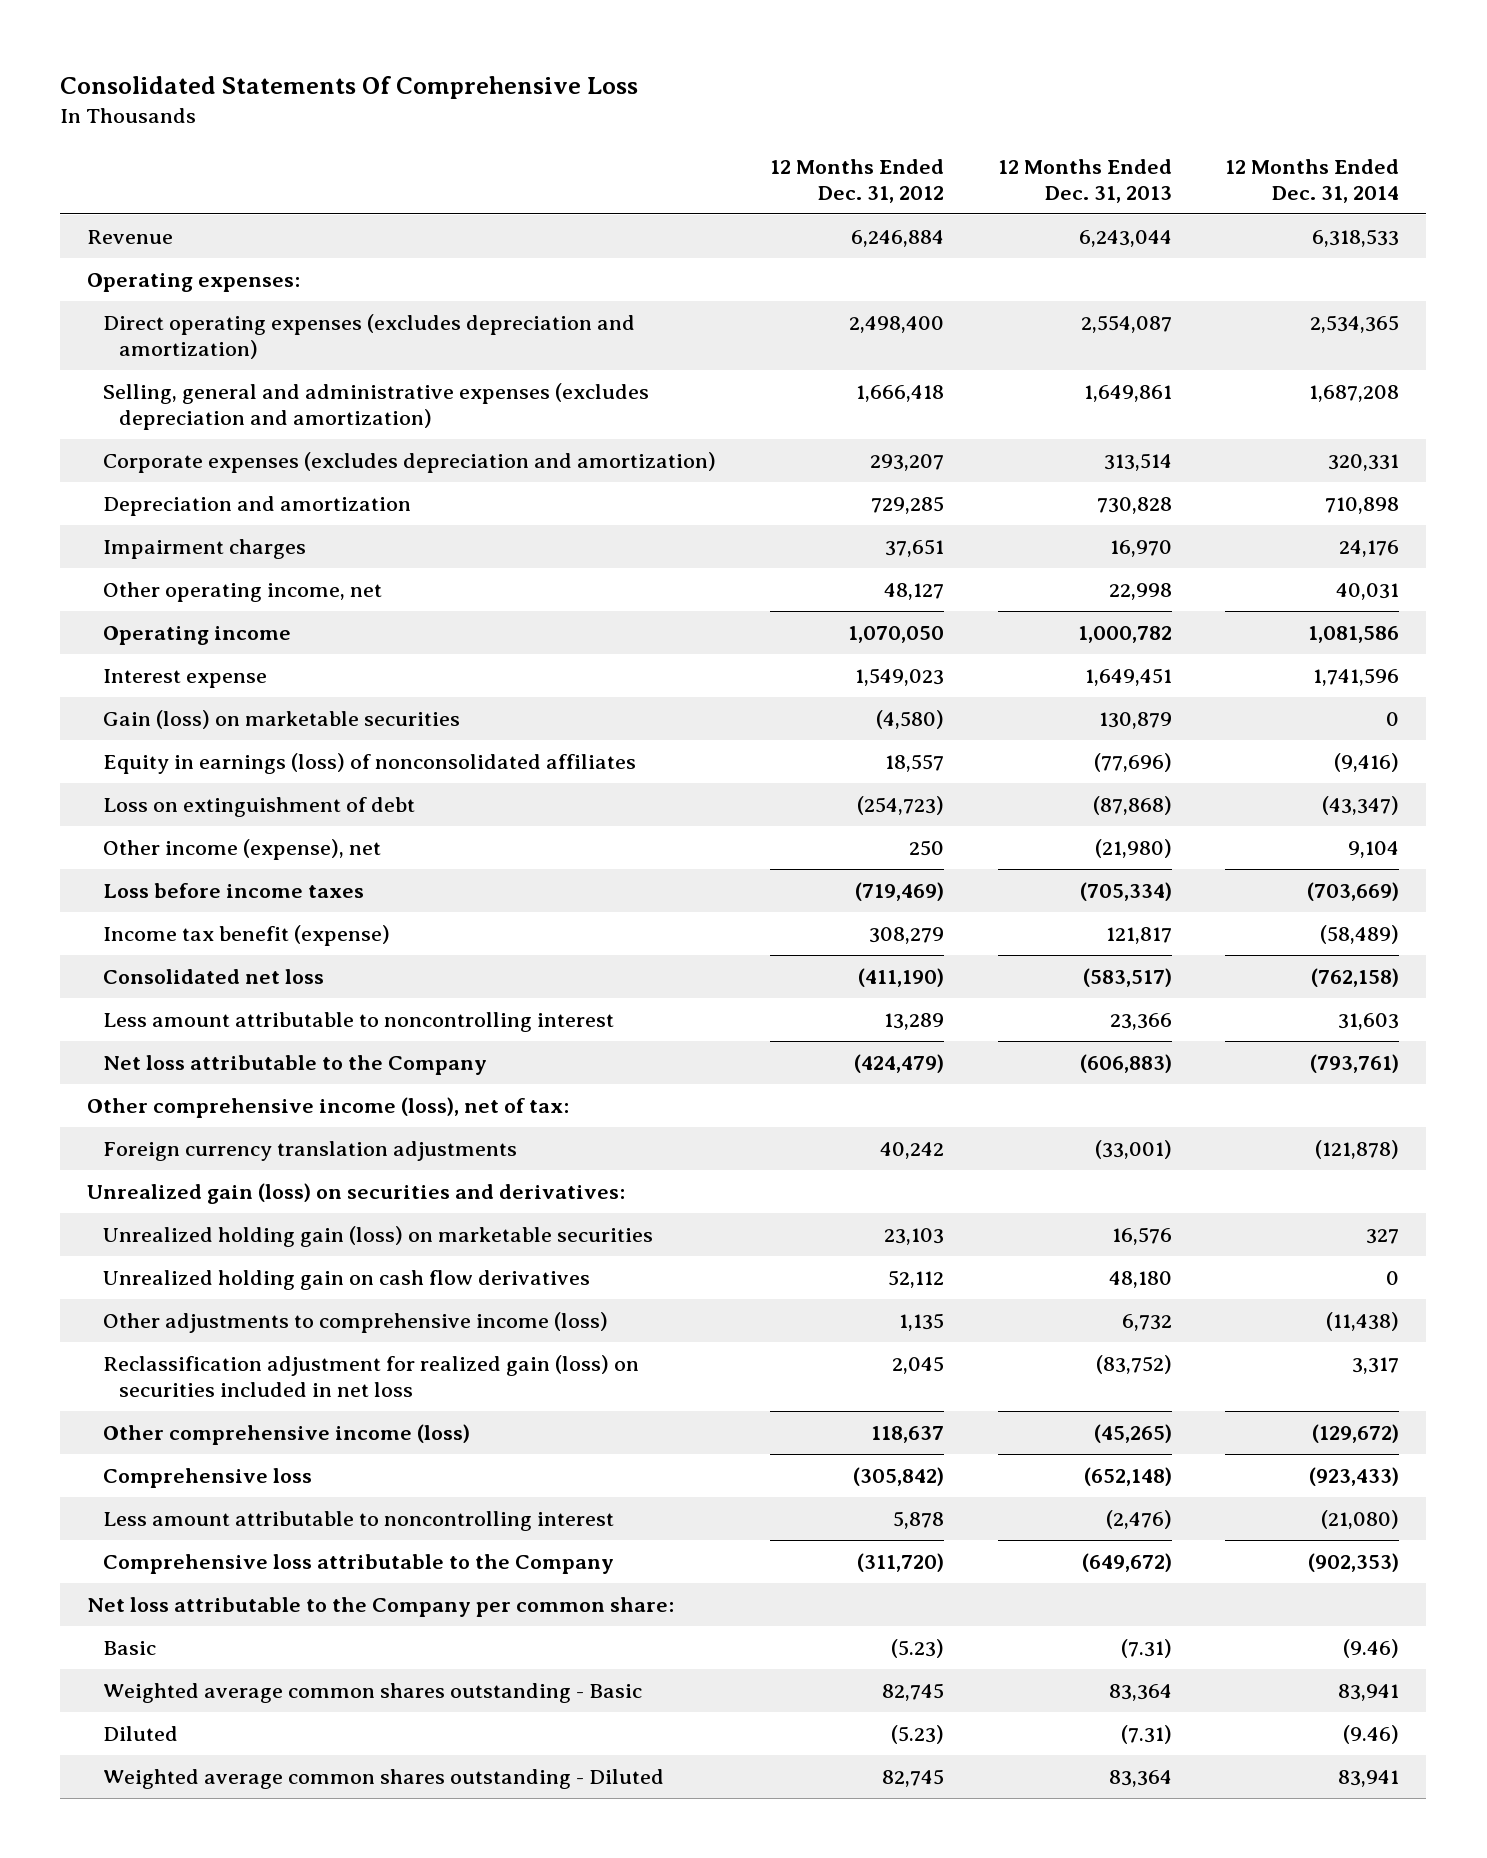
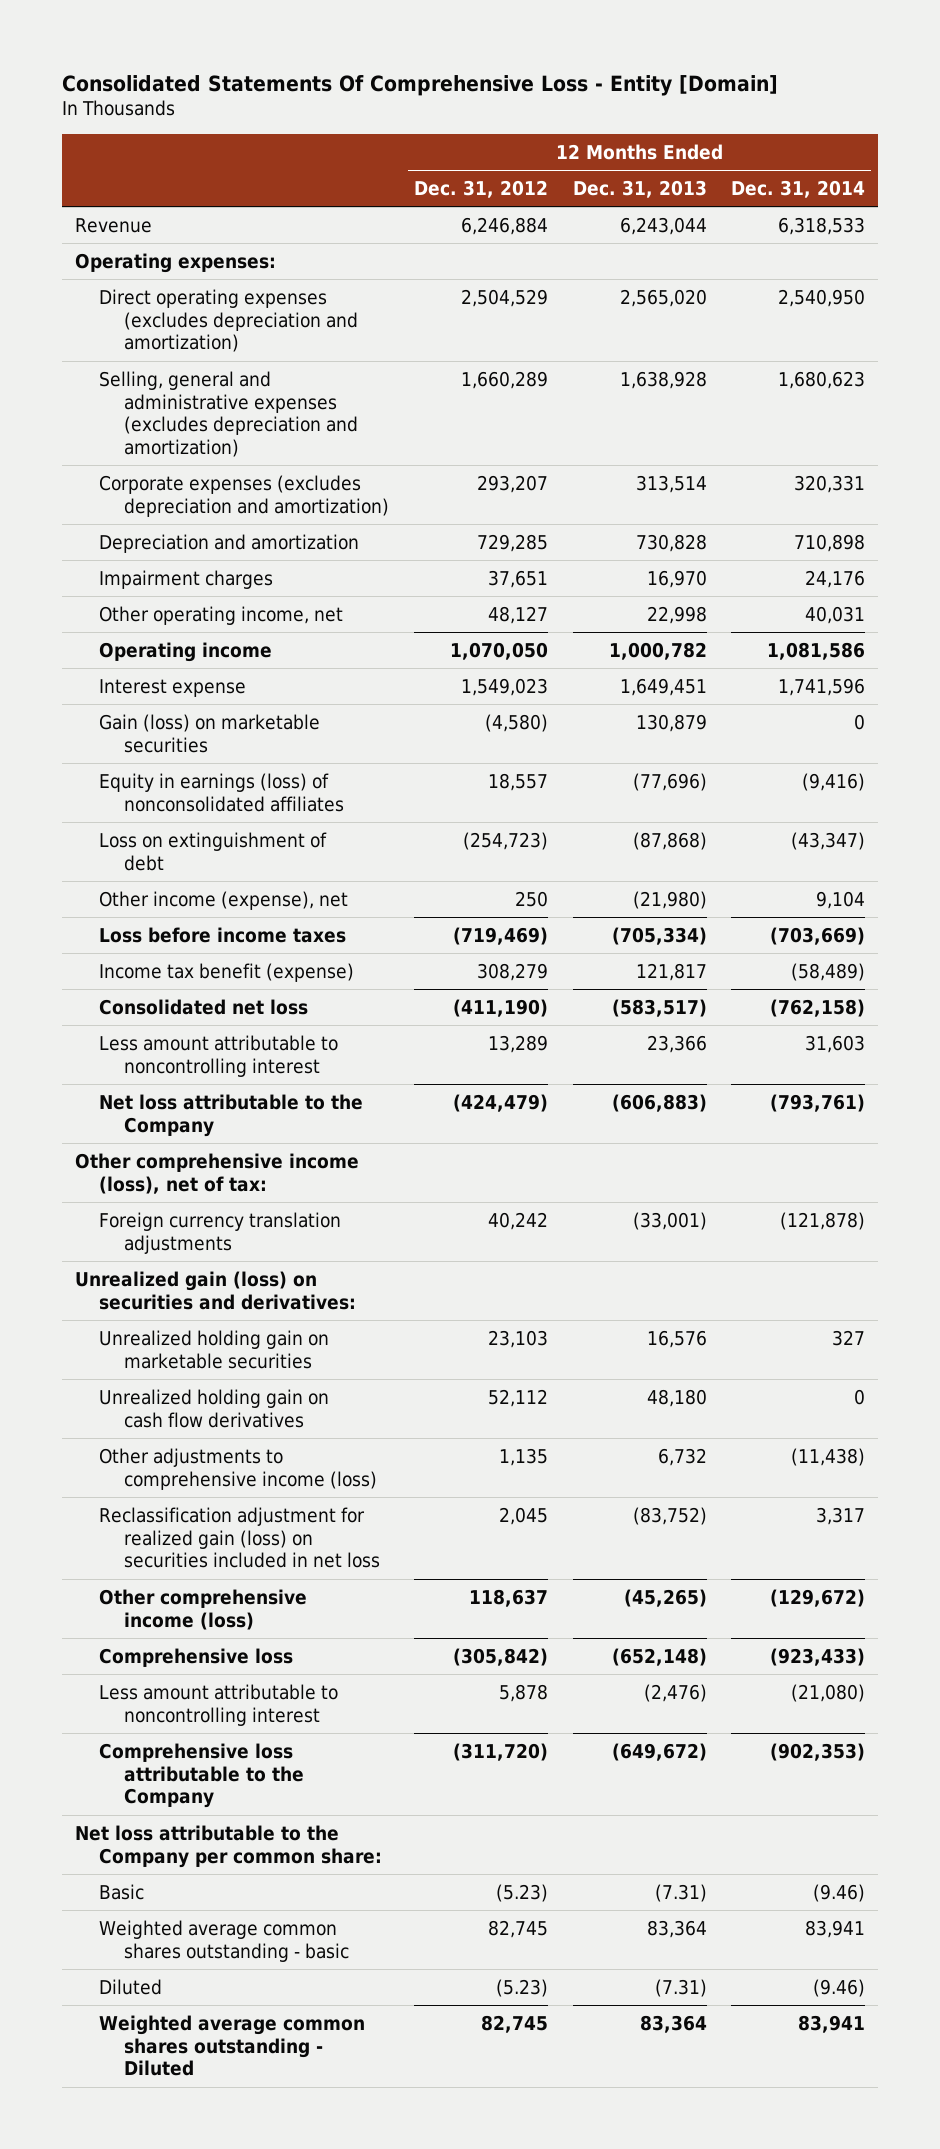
[60,75,639,99] Consolidated Statements Of Comprehensive Loss -> [62,74,779,96] Consolidated Statements Of Comprehensive Loss - Entity [Domain]
[848,315,944,333] 2,498,400 -> [460,288,548,307] 2,504,529
[1080,314,1172,333] 2,554,087 -> [619,288,707,307] 2,565,020
[1310,314,1400,333] 2,534,365 -> [778,288,866,307] 2,540,950
[855,384,944,402] 1,666,418 -> [460,370,548,389] 1,660,289
[1083,384,1172,402] 1,649,861 -> [619,370,707,389] 1,638,928
[1309,384,1400,402] 1,687,208 -> [778,370,866,389] 1,680,623
[103,1225,654,1247] Unrealized holding gain (loss) on marketable securities -> [99,1329,330,1369] Unrealized holding gain on marketable securities
[103,1682,643,1703] Weighted average common shares outstanding - Basic -> [99,1919,350,1962] Weighted average common shares outstanding - basic

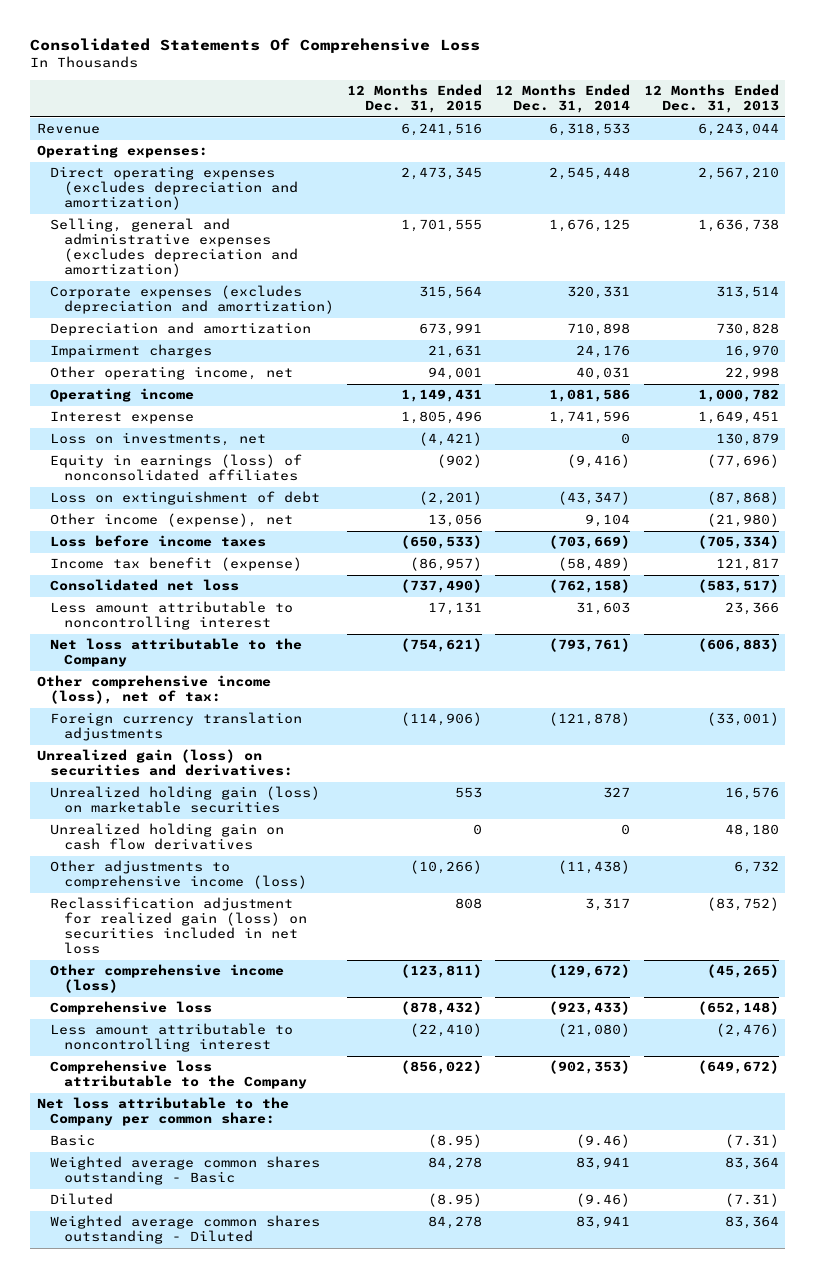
[62,74,779,96] Consolidated Statements Of Comprehensive Loss - Entity [Domain] -> [29,37,480,53] Consolidated Statements Of Comprehensive Loss
[413,179,548,198] Dec. 31, 2012 -> none
none -> [346,84,482,114] 12 Months Ended Dec. 31, 2015
[619,288,707,307] 2,565,020 -> [697,167,779,181] 2,567,210
[778,288,866,307] 2,540,950 -> [549,167,631,181] 2,545,448
[619,370,707,389] 1,638,928 -> [697,219,779,233] 1,636,738
[778,370,866,389] 1,680,623 -> [549,219,631,233] 1,676,125
[99,713,321,753] Gain (loss) on marketable securities -> [50,432,267,447] Loss on investments, net
[99,1329,330,1369] Unrealized holding gain on marketable securities -> [50,786,321,814] Unrealized holding gain (loss) on marketable securities
[99,1919,350,1962] Weighted average common shares outstanding - basic -> [50,1156,321,1186] Weighted average common shares outstanding - Basic

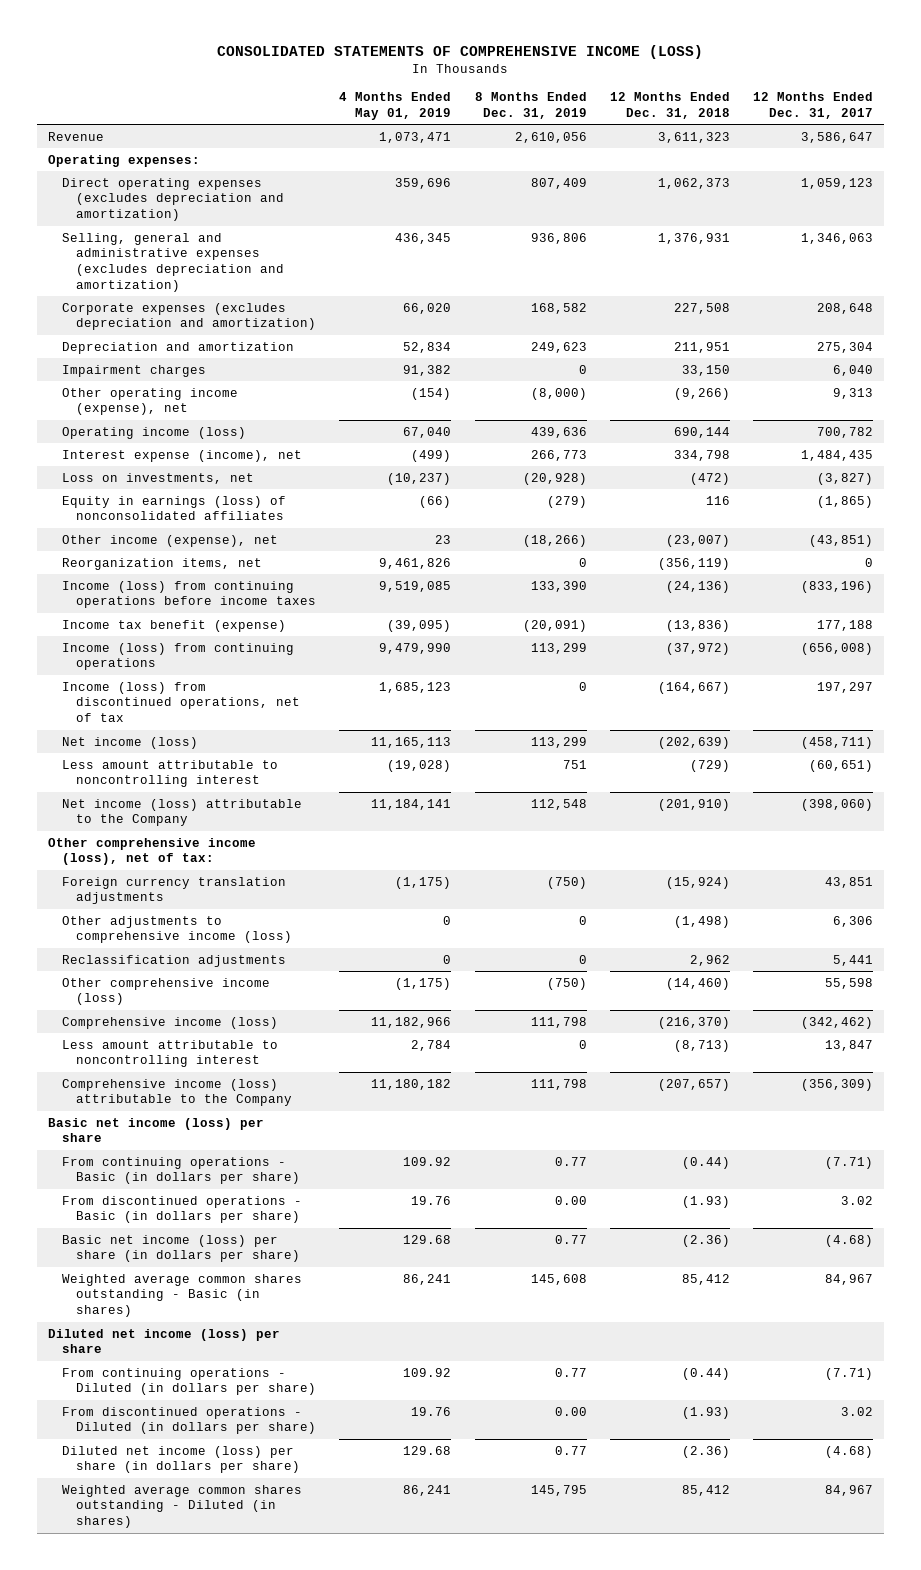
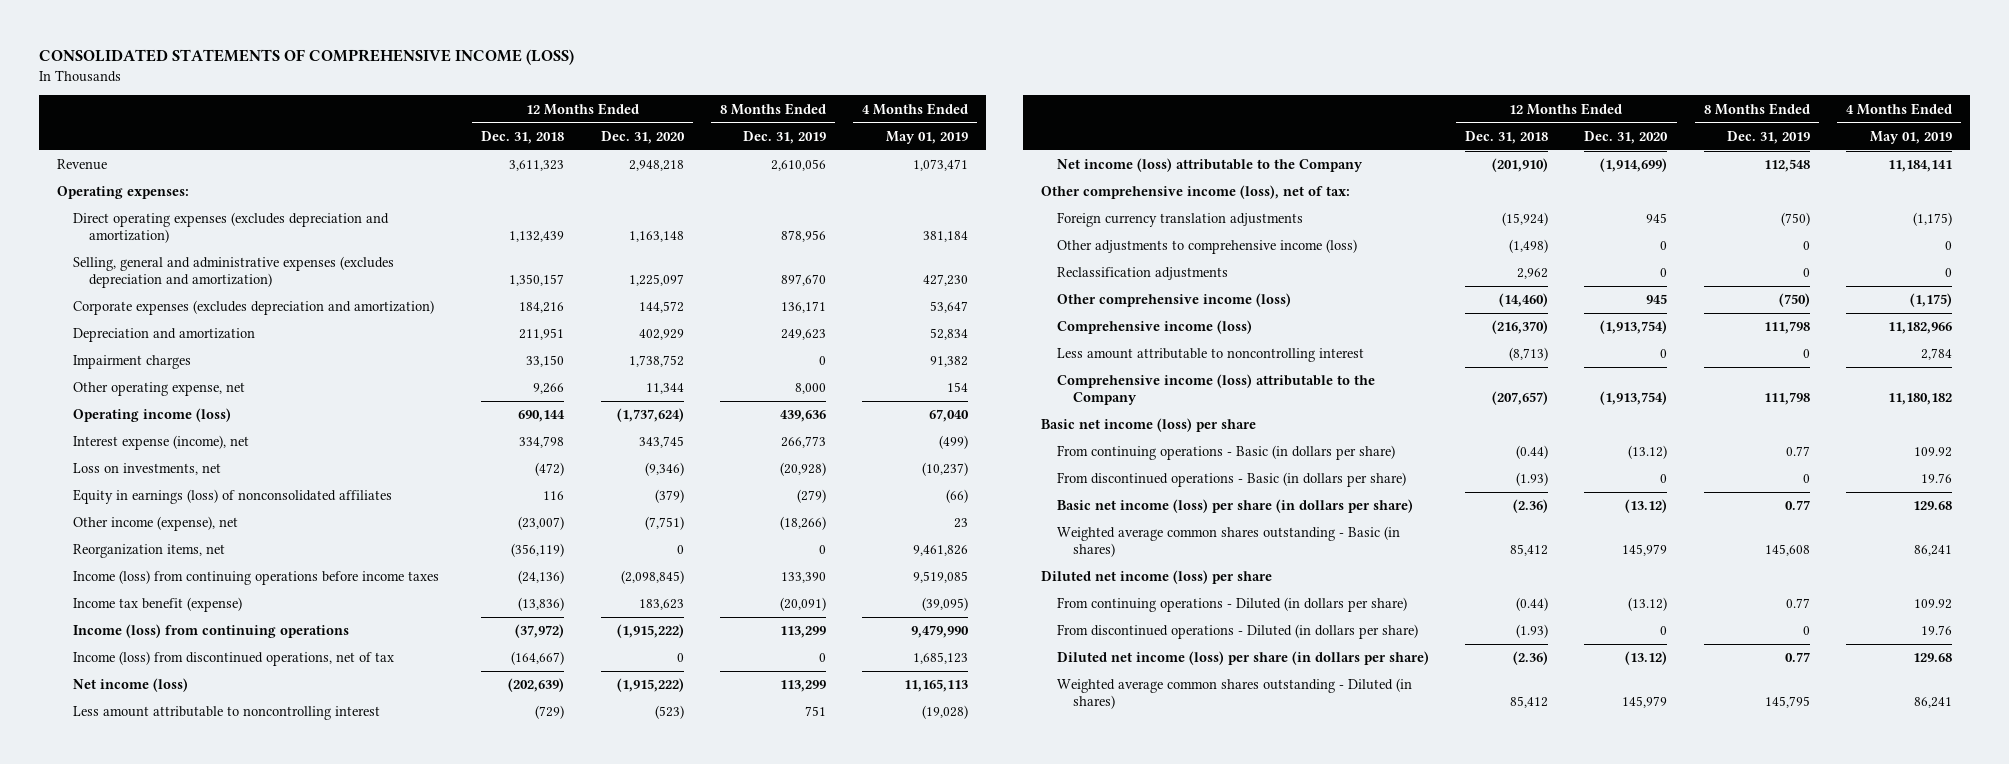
[752,91,873,119] 12 Months Ended Dec. 31, 2017 -> none
none -> [600,130,685,144] Dec. 31, 2020
[395,177,452,189] 359,696 -> [923,231,969,243] 381,184
[530,177,587,189] 807,409 -> [780,230,826,243] 878,956
[657,177,730,189] 1,062,373 -> [509,231,565,243] 1,132,439
[395,232,452,244] 436,345 -> [923,274,969,287] 427,230
[530,232,587,244] 936,806 -> [780,274,826,287] 897,670
[657,232,730,244] 1,376,931 -> [509,274,565,287] 1,350,157
[403,302,452,314] 66,020 -> [930,301,969,314] 53,647
[530,302,587,314] 168,582 -> [780,301,826,314] 136,171
[673,302,730,314] 227,508 -> [519,302,565,314] 184,216
[62,387,239,416] Other operating income (expense), net -> [73,382,246,397] Other operating expense, net
[411,387,452,400] (154) -> [947,382,969,393] 154
[530,387,587,400] (8,000) -> [794,383,826,395] 8,000
[673,387,730,400] (9,266) -> [533,383,565,395] 9,266
[554,1195,587,1205] 0.00 -> [1802,474,1810,484] 0
[554,1406,587,1416] 0.00 -> [1802,626,1810,636] 0

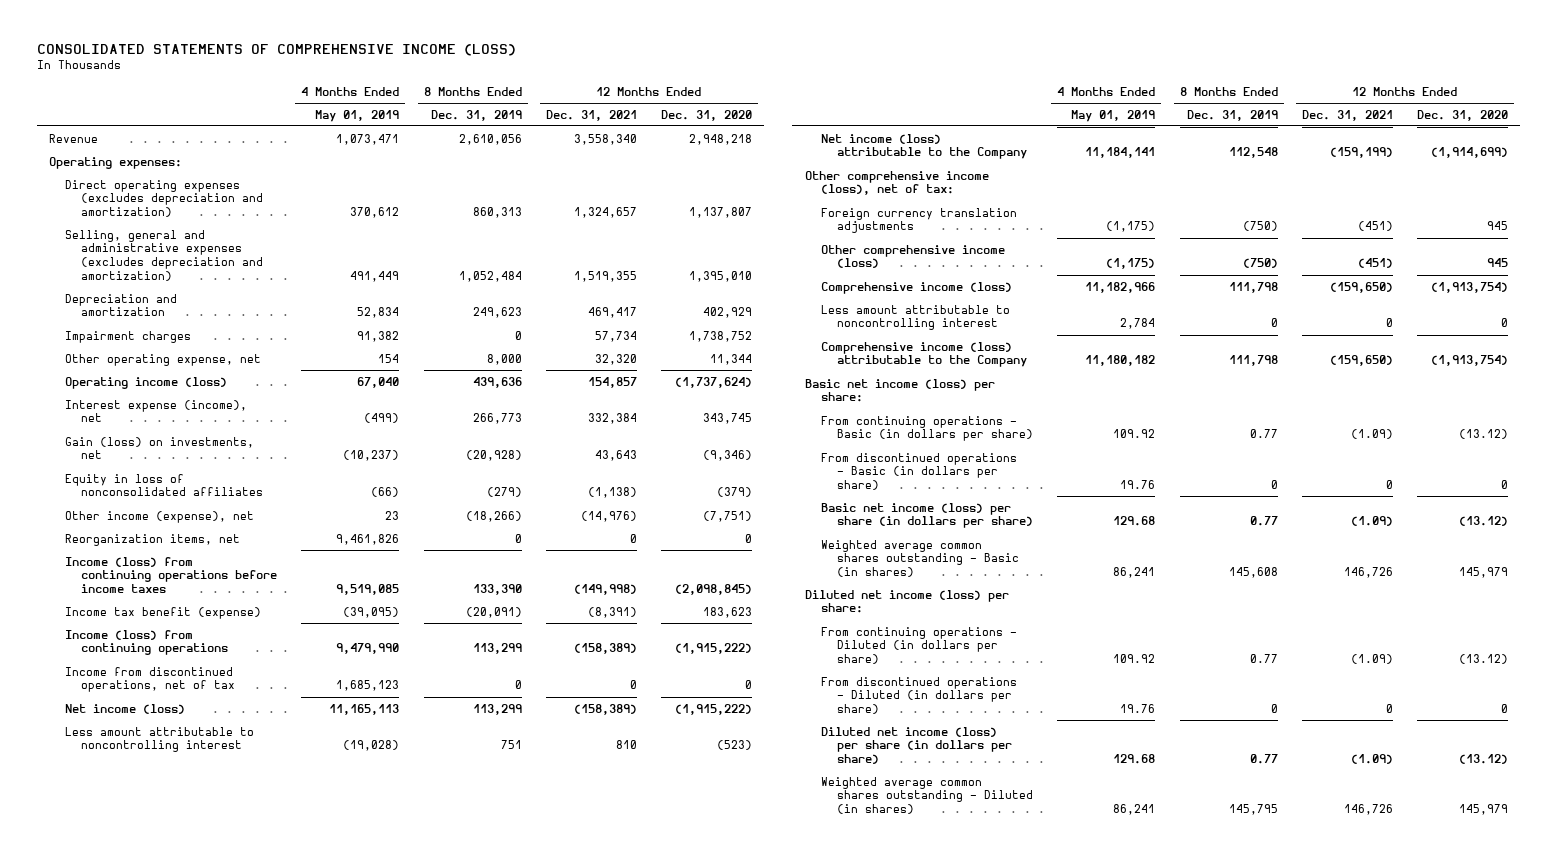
[481,130,565,144] Dec. 31, 2018 -> none
none -> [545,109,637,121] Dec. 31, 2021
[73,300,435,316] Corporate expenses (excludes depreciation and amortization) -> none
[628,231,684,243] 1,163,148 -> [689,207,753,219] 1,137,807
[780,230,826,243] 878,956 -> [472,207,522,219] 860,313
[923,231,969,243] 381,184 -> [350,207,400,219] 370,612
[628,274,684,287] 1,225,097 -> [689,270,753,282] 1,395,010
[780,274,826,287] 897,670 -> [458,270,522,282] 1,052,484
[923,274,969,287] 427,230 -> [350,270,400,282] 491,449
[73,463,222,476] Loss on investments, net -> [64,436,254,460] Gain (loss) on investments, net
[73,489,393,505] Equity in earnings (loss) of nonconsolidated affiliates -> [64,473,264,497] Equity in loss of nonconsolidated affiliates
[73,651,395,667] Income (loss) from discontinued operations, net of tax -> [64,666,236,693] Income from discontinued operations, net of tax
[1056,239,1357,255] Other adjustments to comprehensive income (loss) -> none
[1056,267,1228,281] Reclassification adjustments -> none
[1040,418,1256,433] Basic net income (loss) per share -> [804,378,995,403] Basic net income (loss) per share:
[1040,570,1272,585] Diluted net income (loss) per share -> [804,589,1009,614] Diluted net income (loss) per share:

